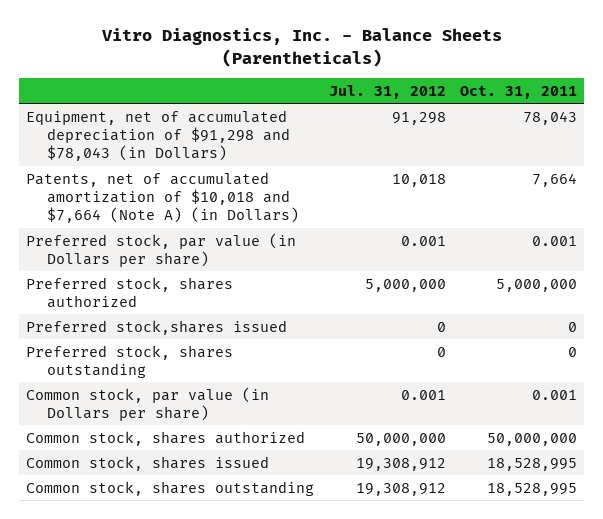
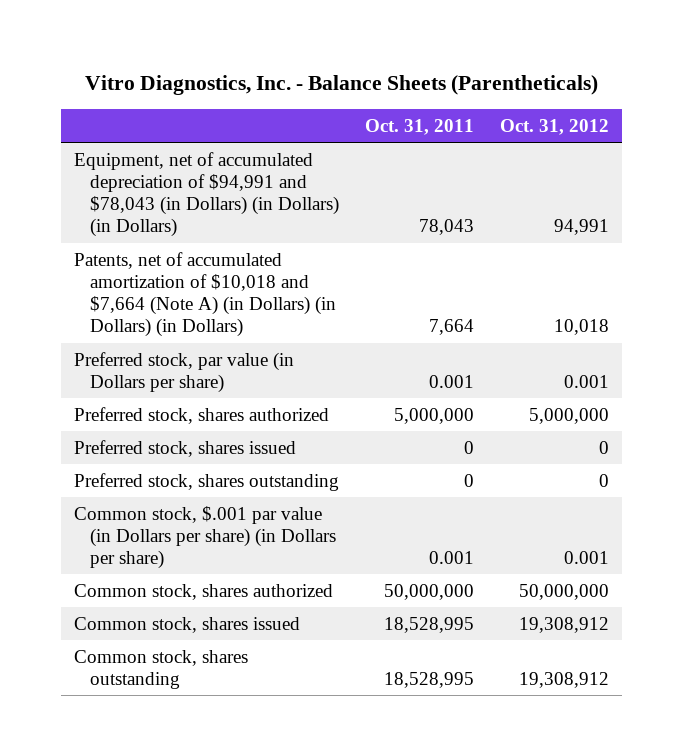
[328,84,446,99] Jul. 31, 2012 -> none
none -> [500,119,610,136] Oct. 31, 2012
[26,109,291,162] Equipment, net of accumulated depreciation of $91,298 and $78,043 (in Dollars) -> [74,151,340,238] Equipment, net of accumulated depreciation of $94,991 and $78,043 (in Dollars) (in Dollars) (in Dollars)
[26,171,300,224] Patents, net of accumulated amortization of $10,018 and $7,664 (Note A) (in Dollars) -> [74,251,337,338] Patents, net of accumulated amortization of $10,018 and $7,664 (Note A) (in Dollars) (in Dollars) (in Dollars)
[26,319,288,335] Preferred stock,shares issued -> [74,439,297,457] Preferred stock, shares issued
[26,386,270,421] Common stock, par value (in Dollars per share) -> [74,505,337,570] Common stock, $.001 par value (in Dollars per share) (in Dollars per share)

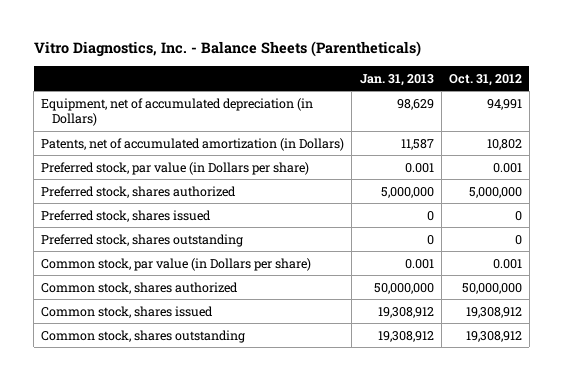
[365,119,475,136] Oct. 31, 2011 -> none
none -> [359,73,434,86] Jan. 31, 2013
[74,151,340,238] Equipment, net of accumulated depreciation of $94,991 and $78,043 (in Dollars) (in Dollars) (in Dollars) -> [41,97,314,127] Equipment, net of accumulated depreciation (in Dollars)
[74,251,337,338] Patents, net of accumulated amortization of $10,018 and $7,664 (Note A) (in Dollars) (in Dollars) (in Dollars) -> [41,137,345,151] Patents, net of accumulated amortization (in Dollars)
[554,319,610,336] 10,018 -> [486,138,522,150] 10,802
[74,505,337,570] Common stock, $.001 par value (in Dollars per share) (in Dollars per share) -> [41,257,312,271] Common stock, par value (in Dollars per share)

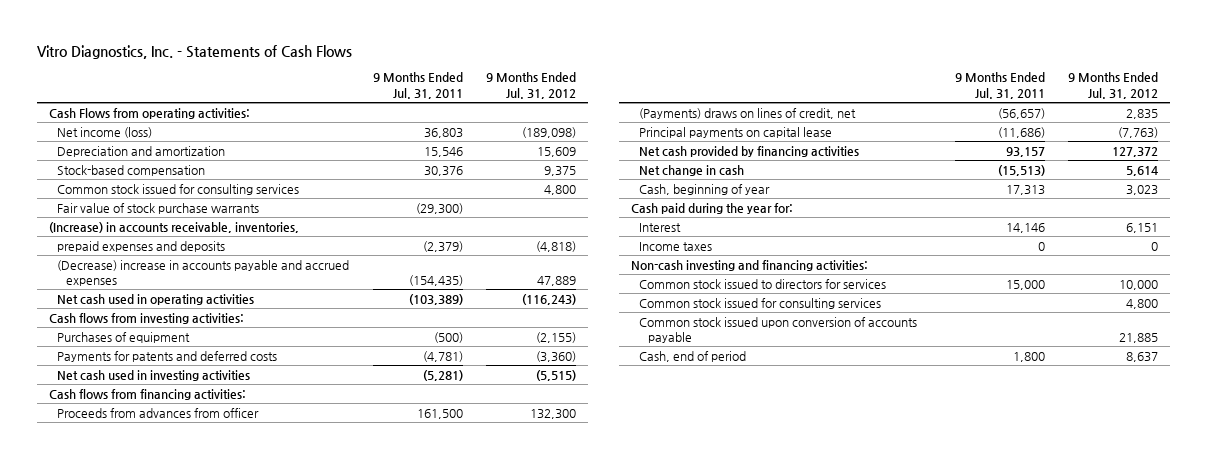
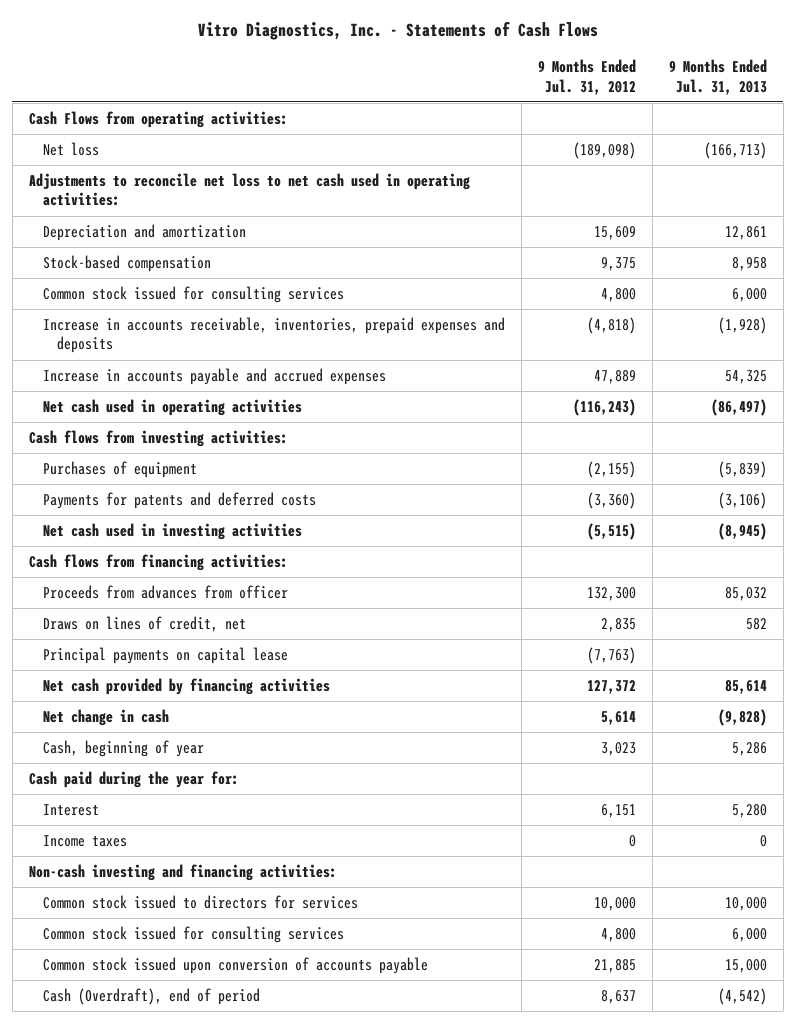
[372,72,463,100] 9 Months Ended Jul. 31, 2011 -> none
none -> [668,59,767,95] 9 Months Ended Jul. 31, 2013
[57,126,153,138] Net income (loss) -> [43,141,100,156] Net loss
none -> [28,172,470,207] Adjustments to reconcile net loss to net cash used in operating activities:
[57,202,260,214] Fair value of stock purchase warrants -> none
[48,221,299,233] (Increase) in accounts receivable, inventories, -> none
[57,240,226,252] prepaid expenses and deposits -> [43,316,506,354] Increase in accounts receivable, inventories, prepaid expenses and deposits
[57,259,350,287] (Decrease) increase in accounts payable and accrued expenses -> [43,367,387,385] Increase in accounts payable and accrued expenses
[639,107,857,119] (Payments) draws on lines of credit, net -> [43,615,247,632] Draws on lines of credit, net
[639,350,747,362] Cash, end of period -> [43,987,261,1005] Cash (Overdraft), end of period

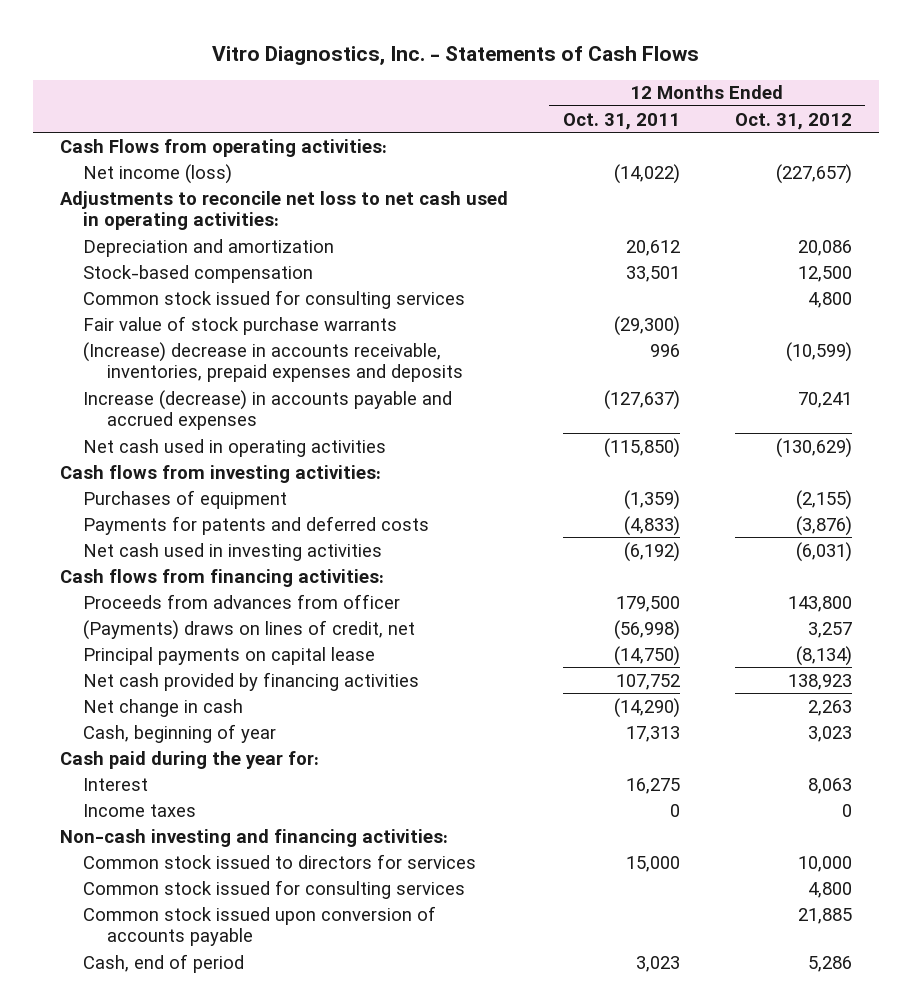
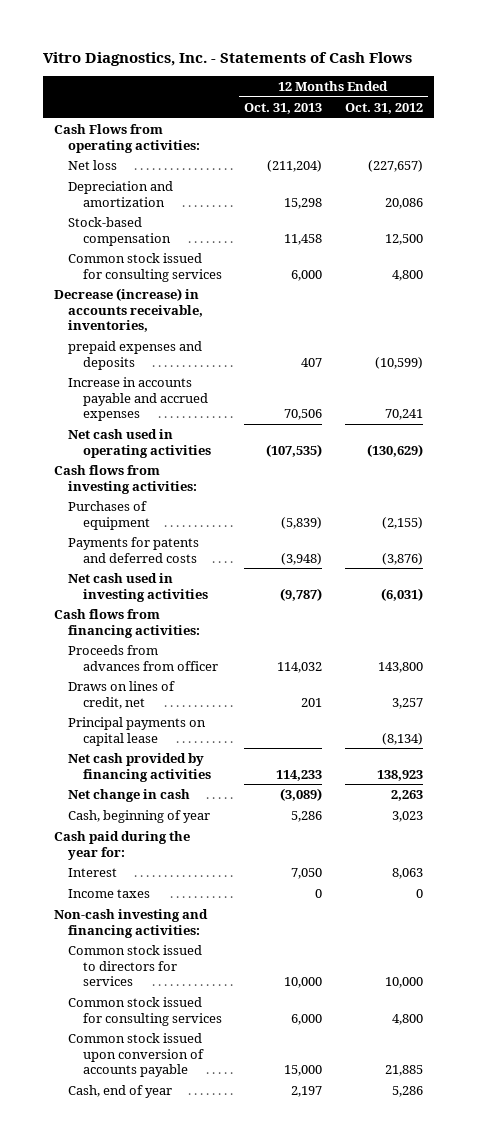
[562,112,680,130] Oct. 31, 2011 -> none
none -> [244,102,323,114] Oct. 31, 2013
[60,190,509,230] Adjustments to reconcile net loss to net cash used in operating activities: -> none
[83,163,233,184] Net income (loss) -> [68,160,118,171] Net loss
[83,315,398,335] Fair value of stock purchase warrants -> none
none -> [53,288,204,332] Decrease (increase) in accounts receivable, inventories,
[83,341,463,382] (Increase) decrease in accounts receivable, inventories, prepaid expenses and deposits -> [68,341,203,370] prepaid expenses and deposits
[83,389,453,430] Increase (decrease) in accounts payable and accrued expenses -> [68,377,208,421] Increase in accounts payable and accrued expenses
[83,619,416,640] (Payments) draws on lines of credit, net -> [68,681,176,709] Draws on lines of credit, net
[83,953,245,973] Cash, end of period -> [68,1085,173,1099] Cash, end of year

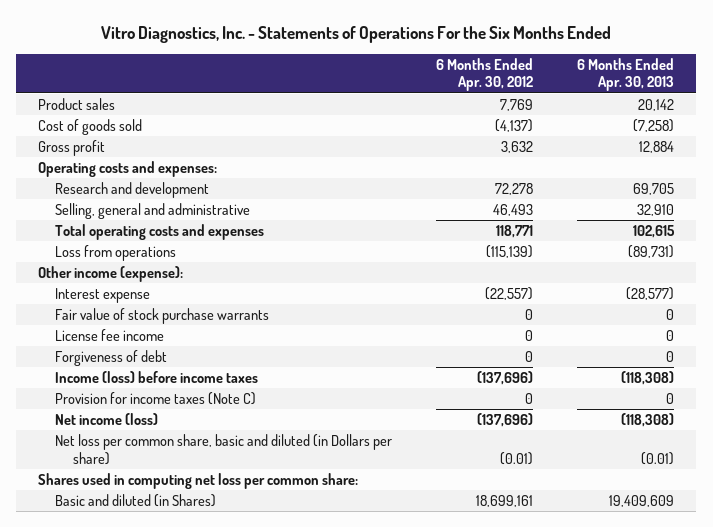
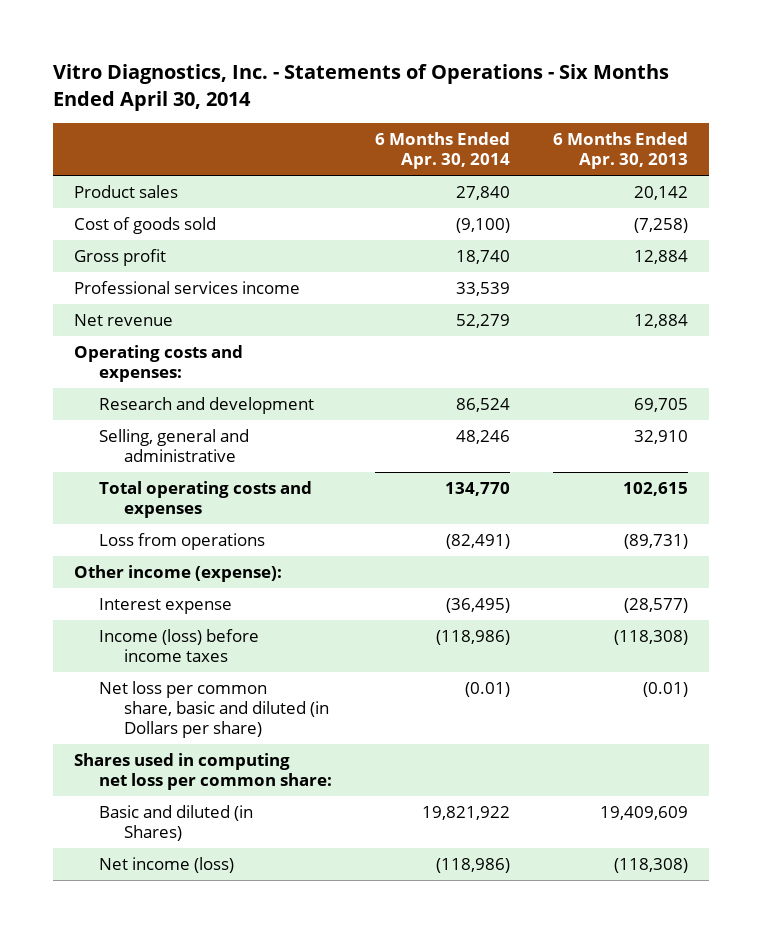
[101,25,612,43] Vitro Diagnostics, Inc. - Statements of Operations For the Six Months Ended -> [53,64,670,111] Vitro Diagnostics, Inc. - Statements of Operations - Six Months Ended April 30, 2014
[436,57,534,92] 6 Months Ended Apr. 30, 2012 -> none
none -> [374,131,510,170] 6 Months Ended Apr. 30, 2014
none -> [74,281,301,295] Professional services income
none -> [74,314,174,327] Net revenue
[55,308,270,325] Fair value of stock purchase warrants -> none
[55,329,165,342] License fee income -> none
[55,350,168,367] Forgiveness of debt -> none
[55,392,257,406] Provision for income taxes (Note C) -> none
[55,413,159,426] Net income (loss) -> [99,857,235,874] Net income (loss)

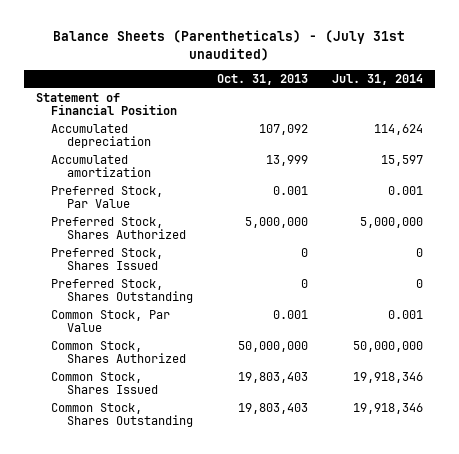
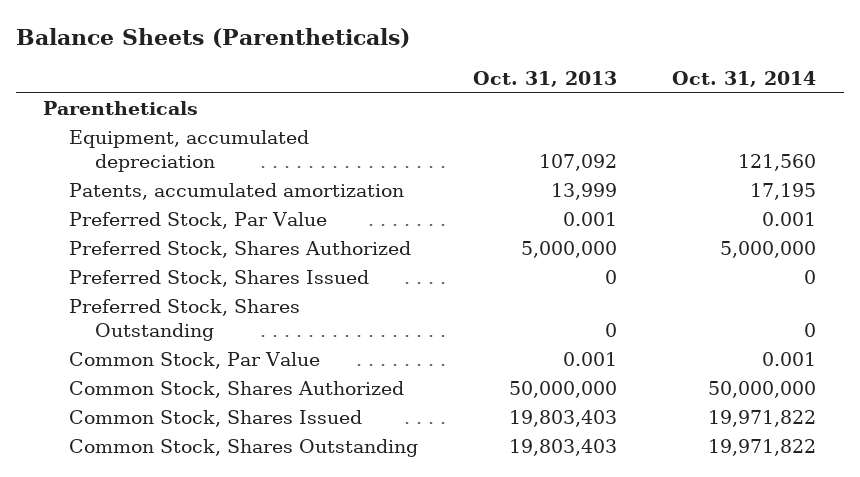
[53,30,406,61] Balance Sheets (Parentheticals) - (July 31st unaudited) -> [15,27,410,48] Balance Sheets (Parentheticals)
[332,73,424,85] Jul. 31, 2014 -> none
none -> [672,70,817,87] Oct. 31, 2014
[35,92,178,116] Statement of Financial Position -> none
none -> [43,101,199,116] Parentheticals
[51,123,152,149] Accumulated depreciation -> [69,130,310,172] Equipment, accumulated depreciation
[51,154,152,178] Accumulated amortization -> [69,183,405,201] Patents, accumulated amortization

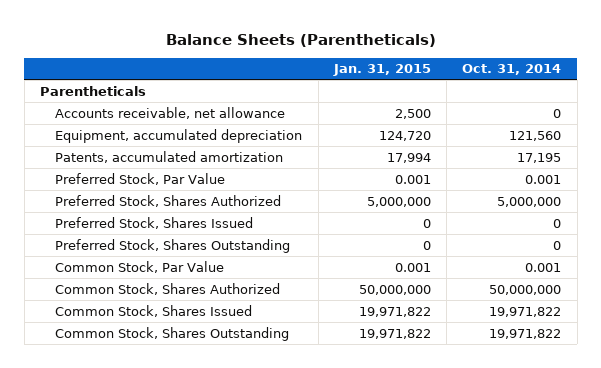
[473,70,618,87] Oct. 31, 2013 -> none
none -> [332,64,431,77] Jan. 31, 2015
none -> [55,106,286,119] Accounts receivable, net allowance

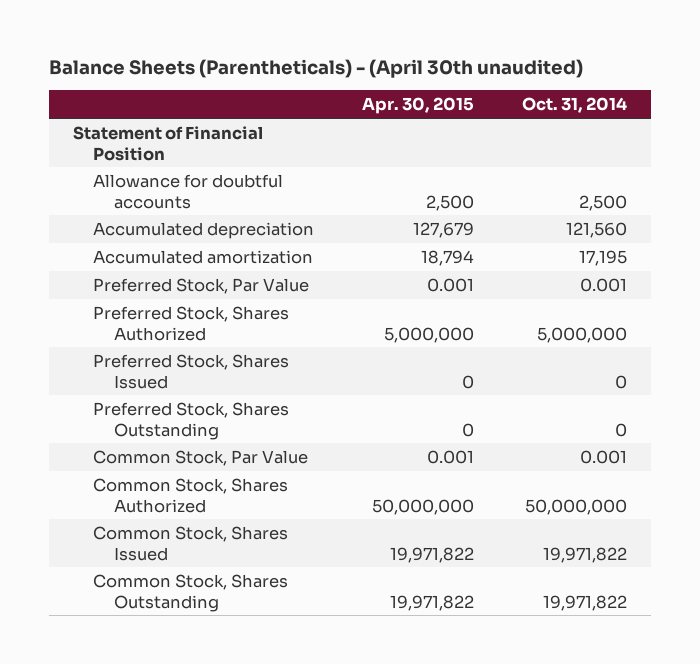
[165,33,436,47] Balance Sheets (Parentheticals) -> [48,59,583,79] Balance Sheets (Parentheticals) - (April 30th unaudited)
[332,64,431,77] Jan. 31, 2015 -> none
none -> [361,97,474,115] Apr. 30, 2015
[40,85,147,96] Parentheticals -> none
none -> [72,125,263,161] Statement of Financial Position
[55,106,286,119] Accounts receivable, net allowance -> [93,173,284,209] Allowance for doubtful accounts
[553,108,562,118] 0 -> [578,194,627,211] 2,500
[55,128,303,143] Equipment, accumulated depreciation -> [93,221,315,239] Accumulated depreciation
[55,150,284,163] Patents, accumulated amortization -> [93,249,314,264] Accumulated amortization

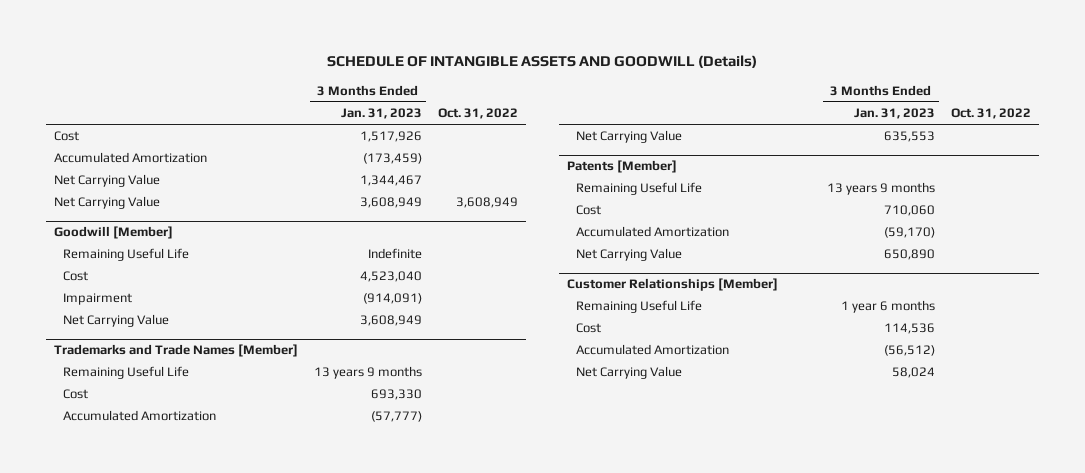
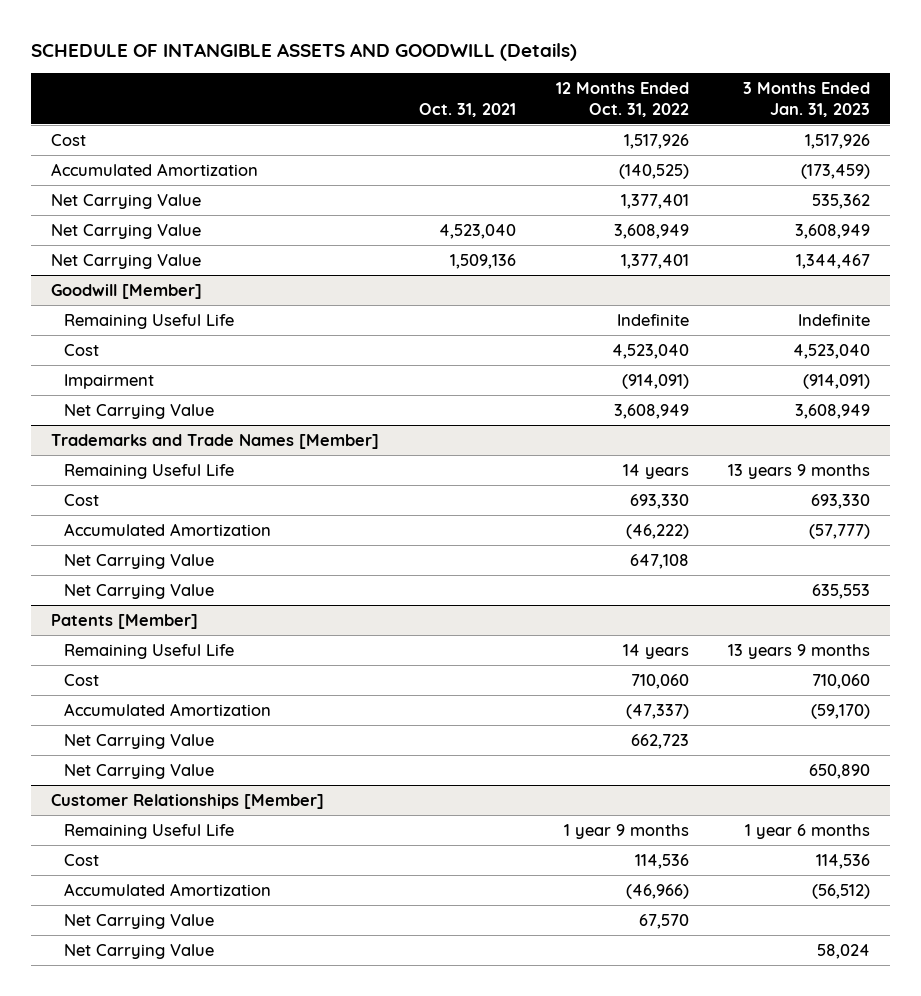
[437,108,518,120] Oct. 31, 2022 -> none
none -> [418,102,516,117] Oct. 31, 2021
none -> [555,81,689,117] 12 Months Ended Oct. 31, 2022
none -> [50,193,201,209] Net Carrying Value
[53,174,160,188] Net Carrying Value -> [50,253,201,269] Net Carrying Value
none -> [64,553,215,569] Net Carrying Value
none -> [64,733,215,749] Net Carrying Value
none -> [64,913,215,929] Net Carrying Value

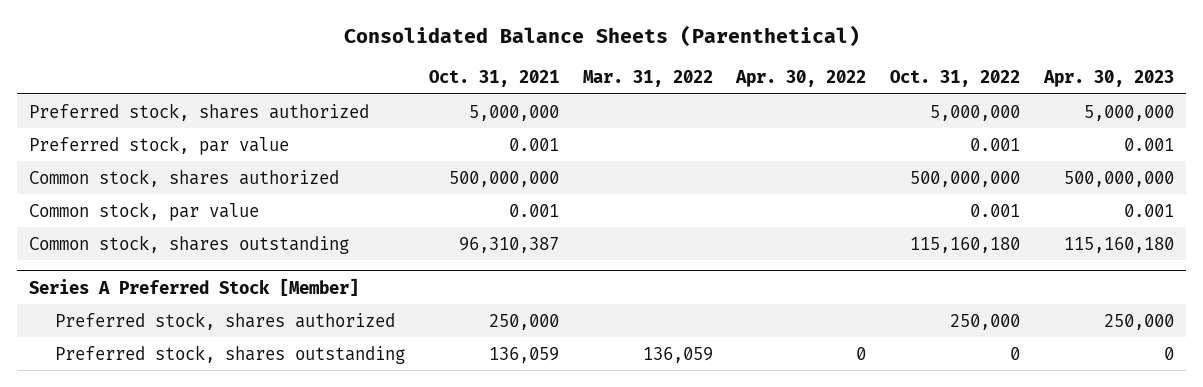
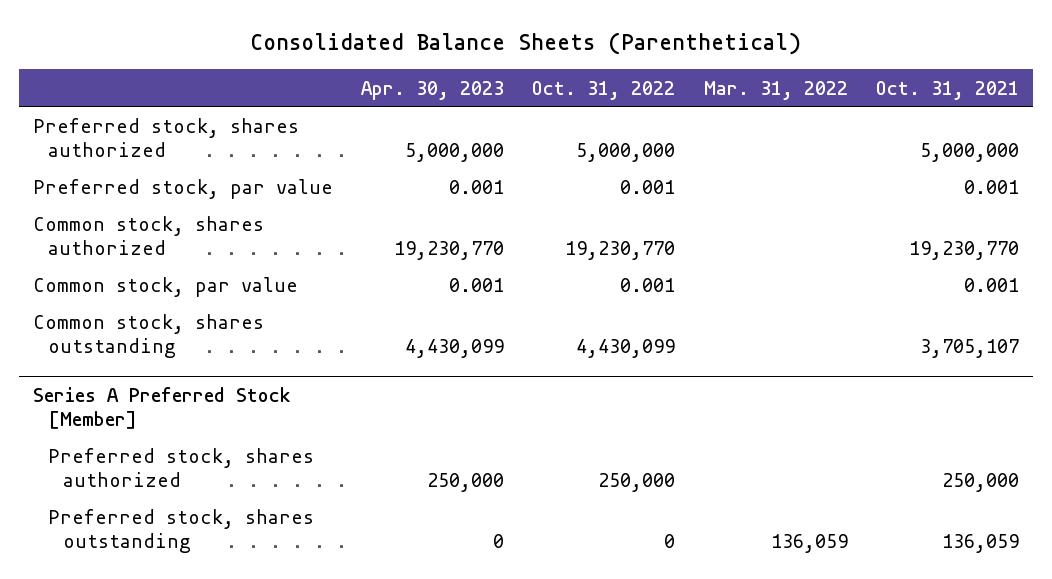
[735,69,867,87] Apr. 30, 2022 -> none
[448,170,559,187] 500,000,000 -> [908,241,1019,261] 19,230,770
[910,170,1021,187] 500,000,000 -> [565,241,676,261] 19,230,770
[1064,170,1175,187] 500,000,000 -> [394,241,505,261] 19,230,770
[458,236,559,253] 96,310,387 -> [919,339,1019,359] 3,705,107
[910,236,1021,253] 115,160,180 -> [576,339,676,359] 4,430,099
[1064,236,1175,253] 115,160,180 -> [405,339,505,359] 4,430,099

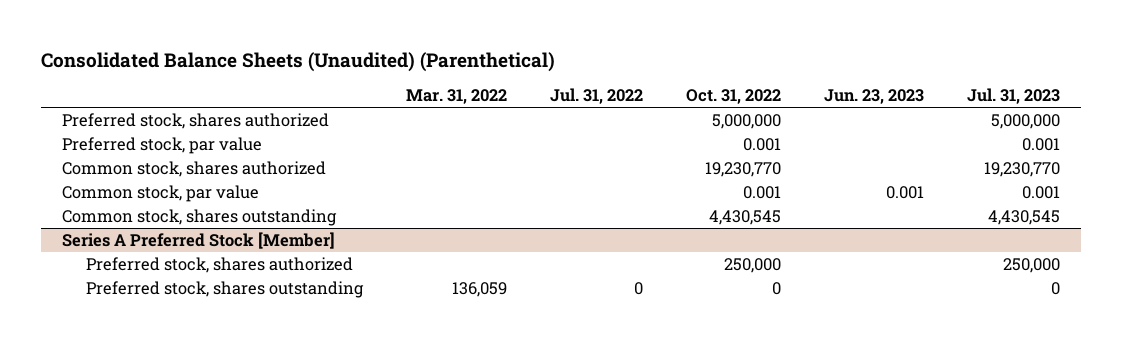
[249,31,801,55] Consolidated Balance Sheets (Parenthetical) -> [40,51,555,72] Consolidated Balance Sheets (Unaudited) (Parenthetical)
[361,80,505,100] Apr. 30, 2023 -> none
[875,80,1019,100] Oct. 31, 2021 -> none
none -> [550,88,644,105] Jul. 31, 2022
none -> [824,89,925,105] Jun. 23, 2023
none -> [967,88,1061,105] Jul. 31, 2023
[576,339,676,359] 4,430,099 -> [709,210,782,226] 4,430,545

